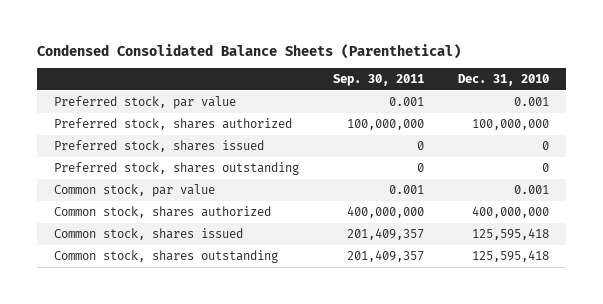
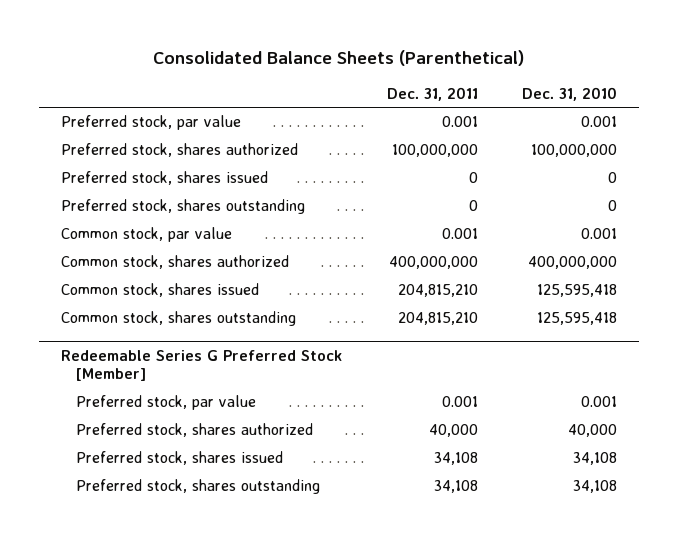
[37,43,462,59] Condensed Consolidated Balance Sheets (Parenthetical) -> [153,49,525,66] Consolidated Balance Sheets (Parenthetical)
[333,73,425,86] Sep. 30, 2011 -> none
none -> [386,87,478,102] Dec. 31, 2011
none -> [61,349,343,382] Redeemable Series G Preferred Stock [Member]
none -> [75,395,256,411] Preferred stock, par value
none -> [75,423,313,438] Preferred stock, shares authorized
none -> [75,451,283,466] Preferred stock, shares issued
none -> [75,479,320,495] Preferred stock, shares outstanding

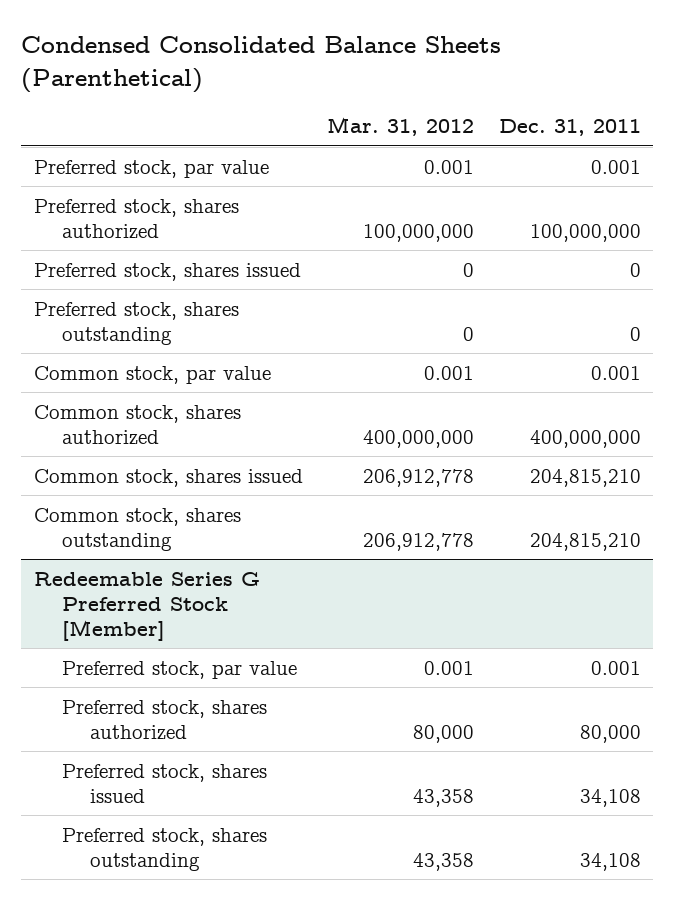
[153,49,525,66] Consolidated Balance Sheets (Parenthetical) -> [21,36,502,93] Condensed Consolidated Balance Sheets (Parenthetical)
[522,87,618,102] Dec. 31, 2010 -> none
none -> [327,117,475,137] Mar. 31, 2012
[428,424,478,438] 40,000 -> [579,724,641,743] 80,000

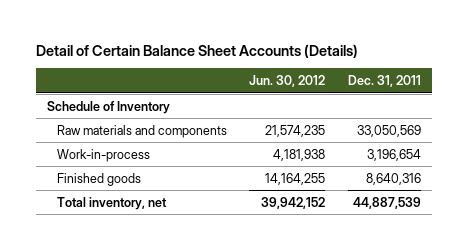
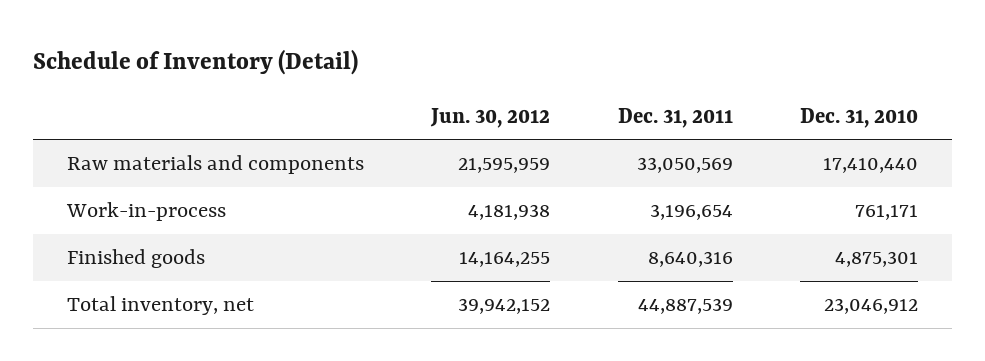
[36,43,359,58] Detail of Certain Balance Sheet Accounts (Details) -> [32,49,358,76] Schedule of Inventory (Detail)
none -> [800,107,919,128] Dec. 31, 2010
[47,100,171,114] Schedule of Inventory -> none
[265,124,326,137] 21,574,235 -> [458,158,551,174] 21,595,959

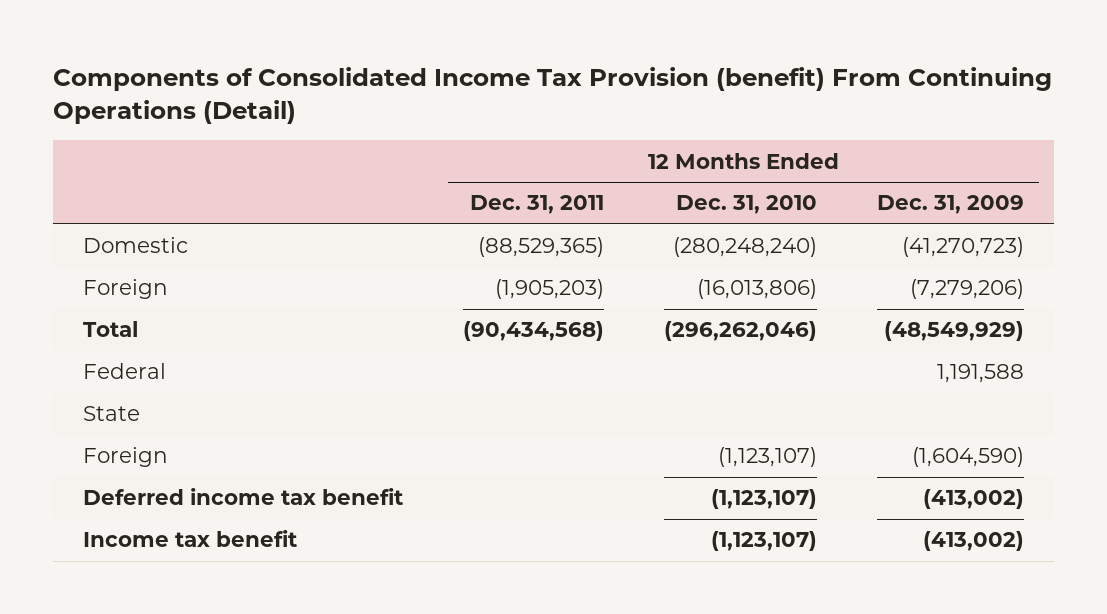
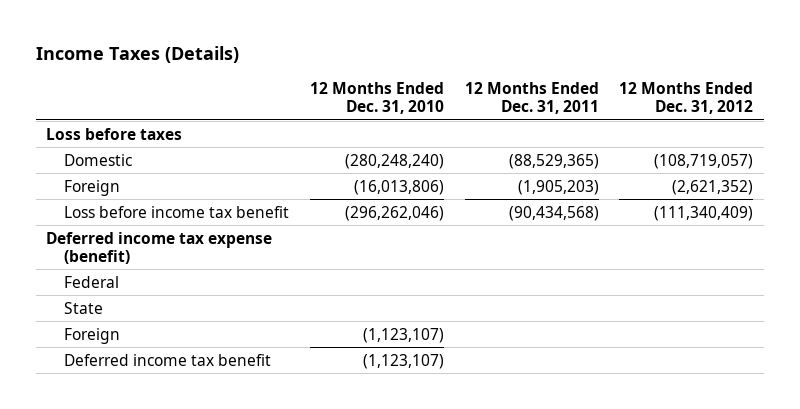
[52,66,1052,125] Components of Consolidated Income Tax Provision (benefit) From Continuing Operations (Detail) -> [35,45,239,63] Income Taxes (Details)
[877,195,1025,215] Dec. 31, 2009 -> none
none -> [619,82,754,115] 12 Months Ended Dec. 31, 2012
none -> [46,127,183,140] Loss before taxes
[82,321,138,338] Total -> [64,205,290,218] Loss before income tax benefit
none -> [46,231,273,264] Deferred income tax expense (benefit)
[82,530,297,548] Income tax benefit -> none

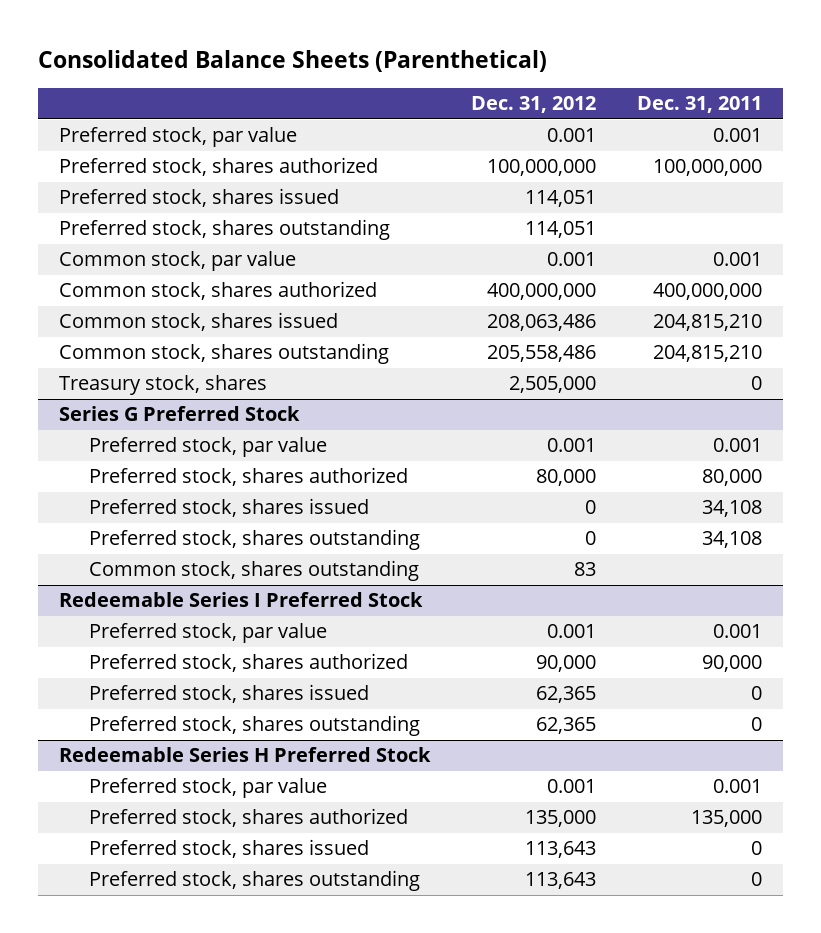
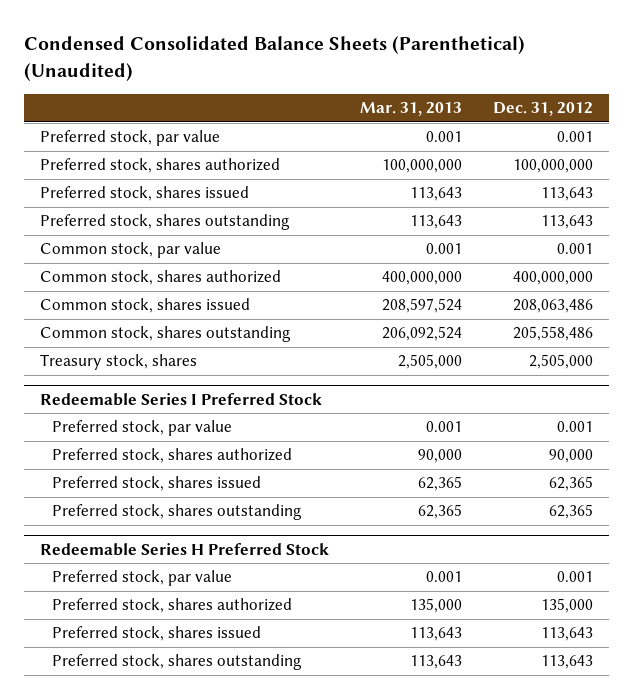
[38,50,548,73] Consolidated Balance Sheets (Parenthetical) -> [23,36,525,81] Condensed Consolidated Balance Sheets (Parenthetical) (Unaudited)
[637,96,763,114] Dec. 31, 2011 -> none
none -> [359,102,462,117] Mar. 31, 2013
[525,190,597,208] 114,051 -> [541,187,594,202] 113,643
[525,221,597,239] 114,051 -> [541,215,594,230] 113,643
[59,406,301,422] Series G Preferred Stock -> none
[88,437,327,458] Preferred stock, par value -> none
[88,467,408,487] Preferred stock, shares authorized -> none
[88,498,369,518] Preferred stock, shares issued -> none
[88,529,420,551] Preferred stock, shares outstanding -> none
[88,560,419,582] Common stock, shares outstanding -> none

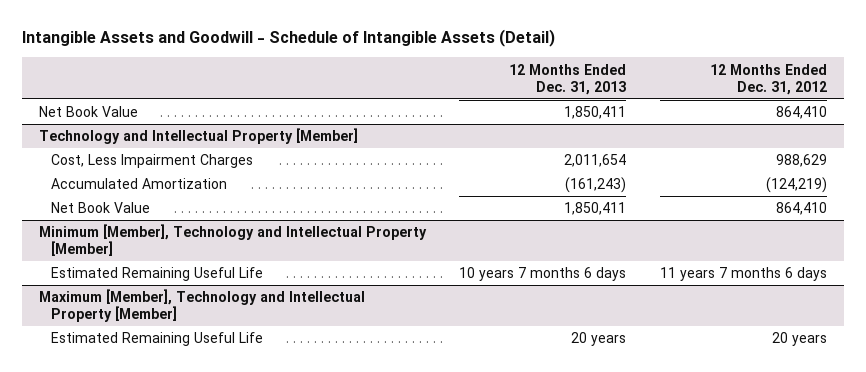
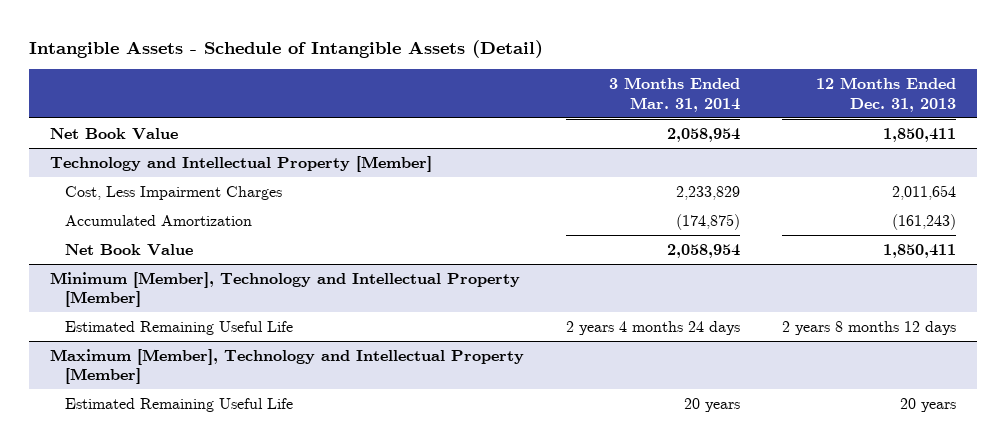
[21,29,555,48] Intangible Assets and Goodwill - Schedule of Intangible Assets (Detail) -> [29,39,544,58] Intangible Assets - Schedule of Intangible Assets (Detail)
[710,63,828,95] 12 Months Ended Dec. 31, 2012 -> none
none -> [609,77,741,112] 3 Months Ended Mar. 31, 2014
[459,267,627,282] 10 years 7 months 6 days -> [782,320,957,335] 2 years 8 months 12 days

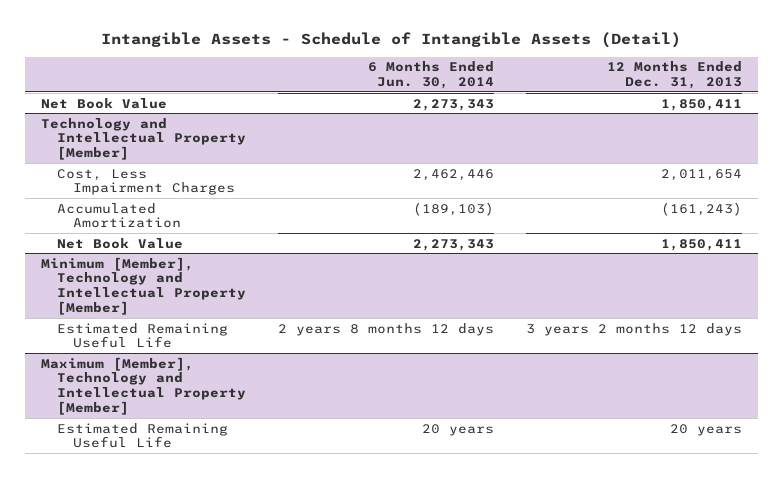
[609,77,741,112] 3 Months Ended Mar. 31, 2014 -> none
none -> [368,61,495,90] 6 Months Ended Jun. 30, 2014
[782,320,957,335] 2 years 8 months 12 days -> [526,322,743,336] 3 years 2 months 12 days

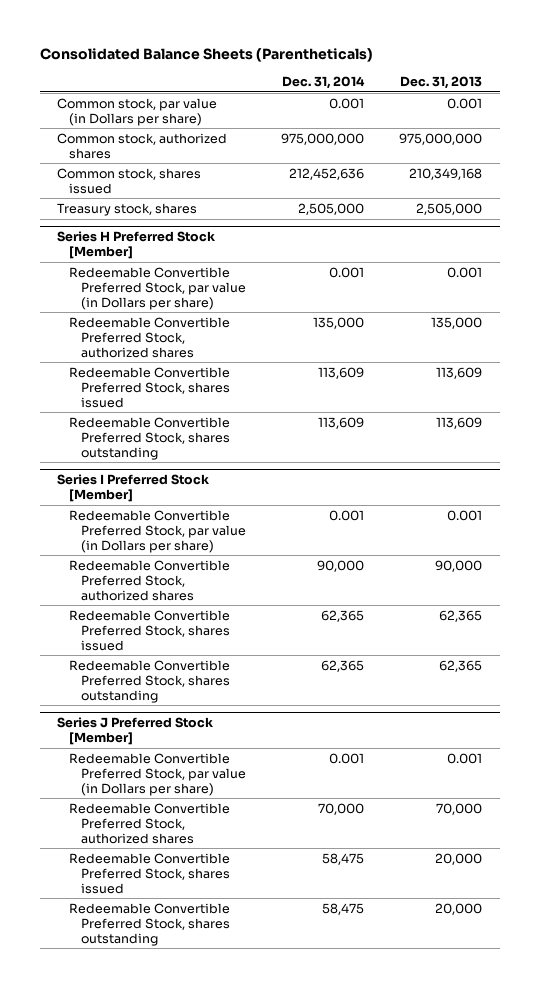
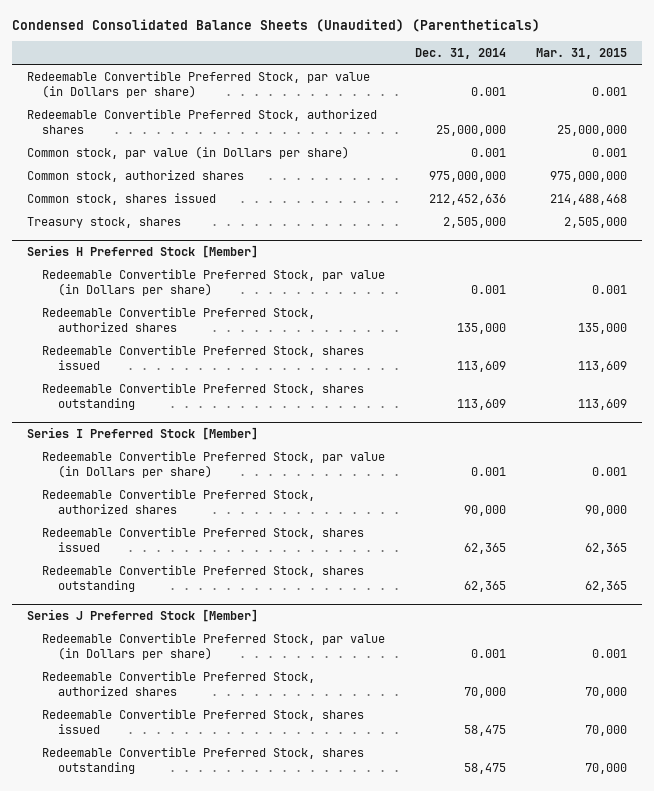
[39,47,373,62] Consolidated Balance Sheets (Parentheticals) -> [12,18,541,32] Condensed Consolidated Balance Sheets (Unaudited) (Parentheticals)
[400,75,483,89] Dec. 31, 2013 -> none
none -> [535,47,627,59] Mar. 31, 2015
none -> [27,70,371,98] Redeemable Convertible Preferred Stock, par value (in Dollars per share)
none -> [27,108,378,134] Redeemable Convertible Preferred Stock, authorized shares

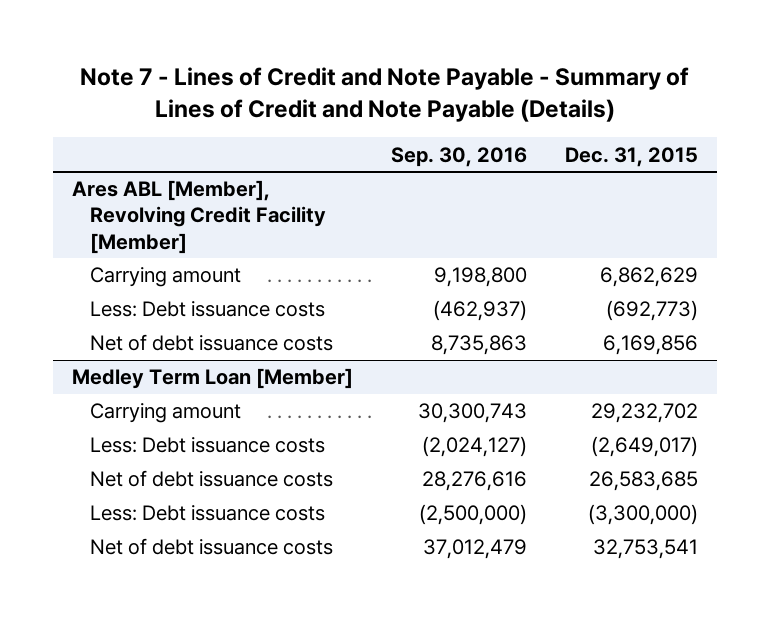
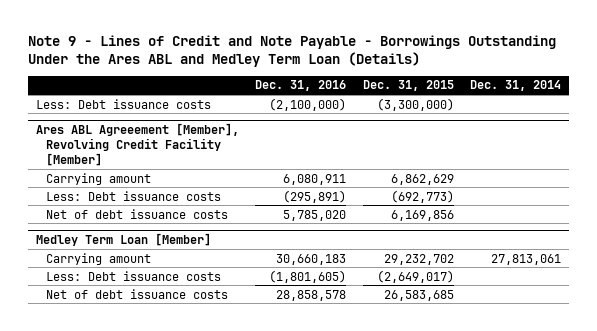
[80,67,690,122] Note 7 - Lines of Credit and Note Payable - Summary of Lines of Credit and Note Payable (Details) -> [27,34,556,68] Note 9 - Lines of Credit and Note Payable - Borrowings Outstanding Under the Ares ABL and Medley Term Loan (Details)
[391,146,528,167] Sep. 30, 2016 -> none
none -> [255,80,347,92] Dec. 31, 2016
none -> [470,80,562,92] Dec. 31, 2014
none -> [35,98,211,109] Less: Debt issuance costs
[72,180,327,254] Ares ABL [Member], Revolving Credit Facility [Member] -> [35,122,239,166] Ares ABL Agreeement [Member], Revolving Credit Facility [Member]
[90,505,326,522] Less: Debt issuance costs -> none
[90,538,334,556] Net of debt issuance costs -> none

